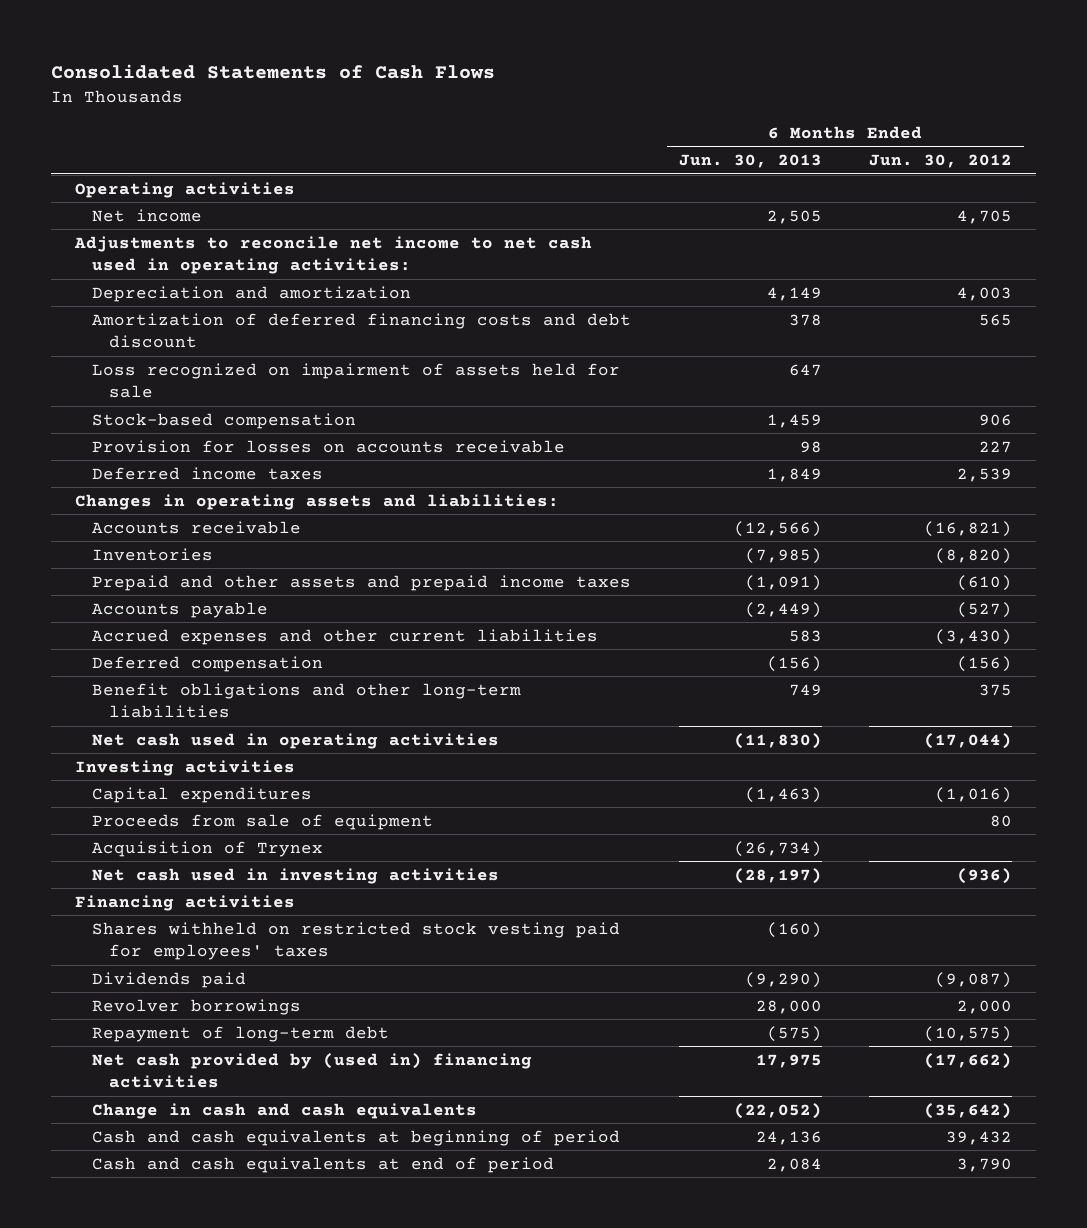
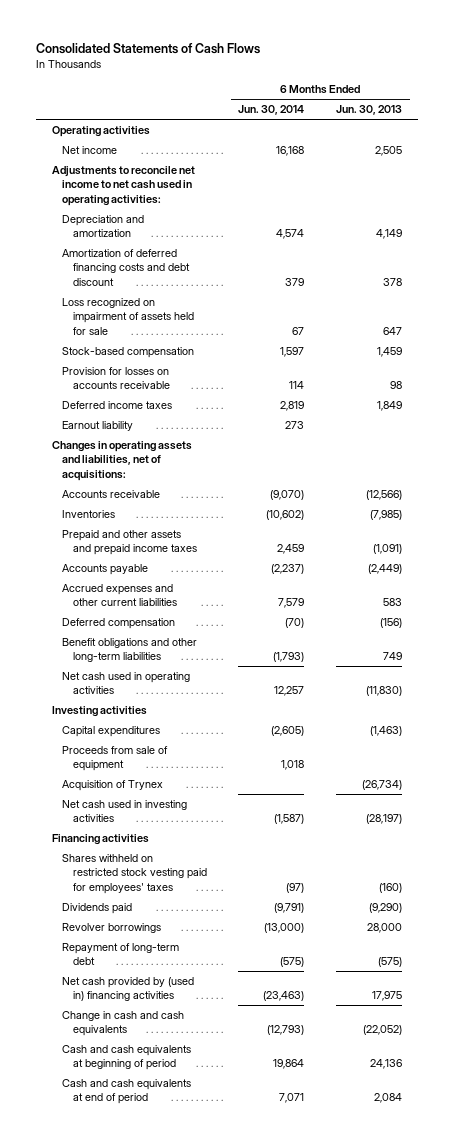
[869,154,1013,169] Jun. 30, 2012 -> none
none -> [238,105,305,116] Jun. 30, 2014
none -> [62,421,134,432] Earnout liability
[74,493,559,510] Changes in operating assets and liabilities: -> [51,441,192,481] Changes in operating assets and liabilities, net of acquisitions:

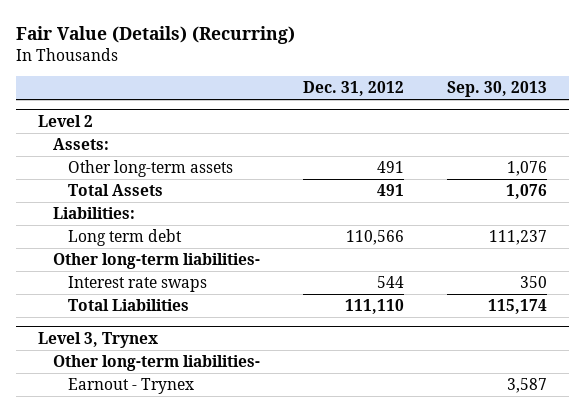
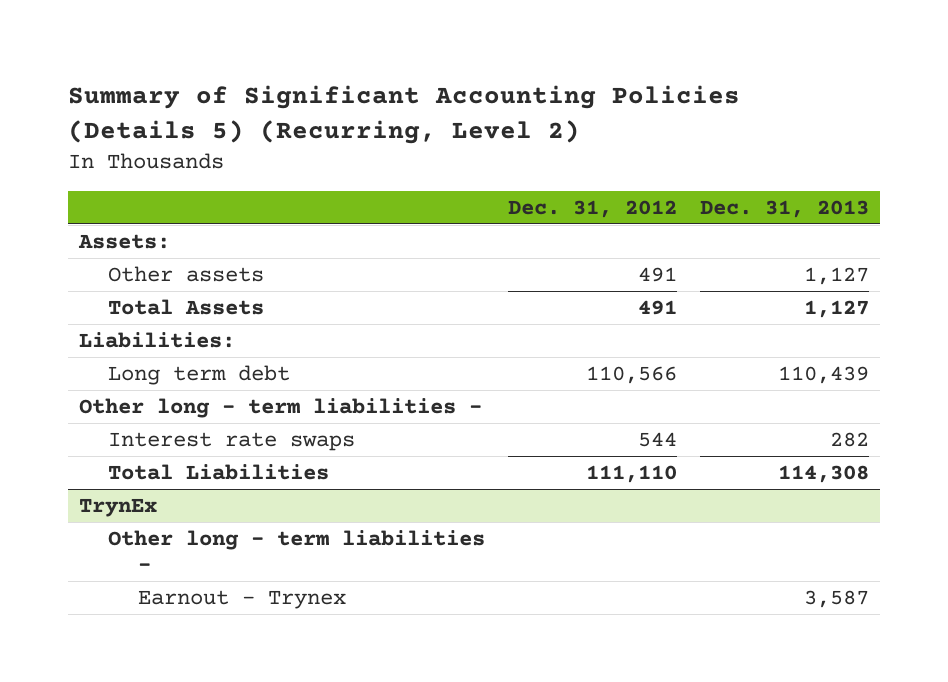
[16,25,296,44] Fair Value (Details) (Recurring) -> [67,84,740,144] Summary of Significant Accounting Policies (Details 5) (Recurring, Level 2)
[447,80,548,97] Sep. 30, 2013 -> none
none -> [700,199,870,218] Dec. 31, 2013
[37,114,93,127] Level 2 -> none
[68,160,234,178] Other long-term assets -> [108,265,265,282] Other assets
[52,253,260,270] Other long-term liabilities- -> [79,397,483,418] Other long - term liabilities -
[37,331,158,348] Level 3, Trynex -> none
none -> [79,497,158,517] TrynEx
[52,355,260,372] Other long-term liabilities- -> [108,529,486,572] Other long - term liabilities -

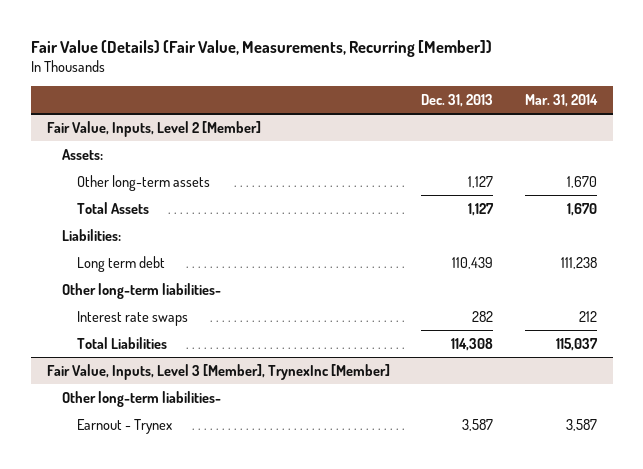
[67,84,740,144] Summary of Significant Accounting Policies (Details 5) (Recurring, Level 2) -> [30,39,492,57] Fair Value (Details) (Fair Value, Measurements, Recurring [Member])
[508,199,678,218] Dec. 31, 2012 -> none
none -> [524,94,598,108] Mar. 31, 2014
none -> [46,120,261,137] Fair Value, Inputs, Level 2 [Member]
[108,265,265,282] Other assets -> [76,174,210,191] Other long-term assets
[79,397,483,418] Other long - term liabilities - -> [61,282,221,299] Other long-term liabilities-
[79,497,158,517] TrynEx -> none
none -> [46,363,390,380] Fair Value, Inputs, Level 3 [Member], TrynexInc [Member]
[108,529,486,572] Other long - term liabilities - -> [61,390,221,407] Other long-term liabilities-

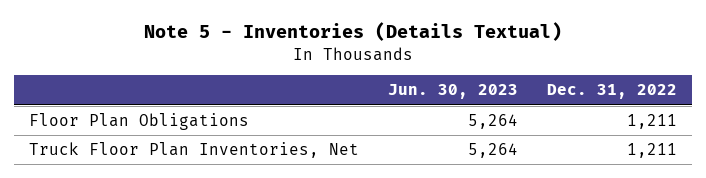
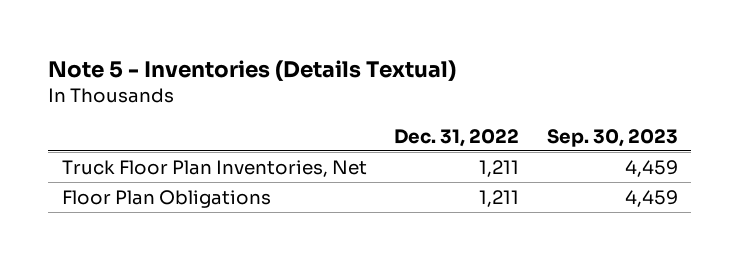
[388,84,519,100] Jun. 30, 2023 -> none
none -> [546,128,678,147] Sep. 30, 2023
[28,113,249,131] Floor Plan Obligations -> [61,189,271,208] Floor Plan Obligations

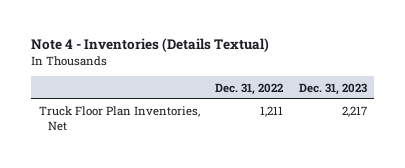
[48,60,457,82] Note 5 - Inventories (Details Textual) -> [30,37,269,52] Note 4 - Inventories (Details Textual)
[546,128,678,147] Sep. 30, 2023 -> none
none -> [298,82,367,95] Dec. 31, 2023
[61,189,271,208] Floor Plan Obligations -> none

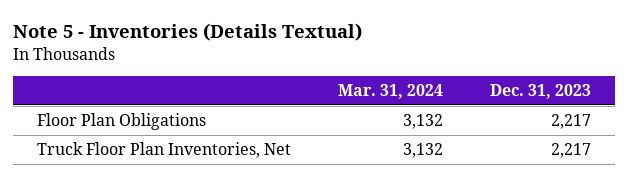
[30,37,269,52] Note 4 - Inventories (Details Textual) -> [13,23,363,42] Note 5 - Inventories (Details Textual)
[215,82,284,95] Dec. 31, 2022 -> none
none -> [338,83,444,99] Mar. 31, 2024
none -> [36,113,206,131] Floor Plan Obligations

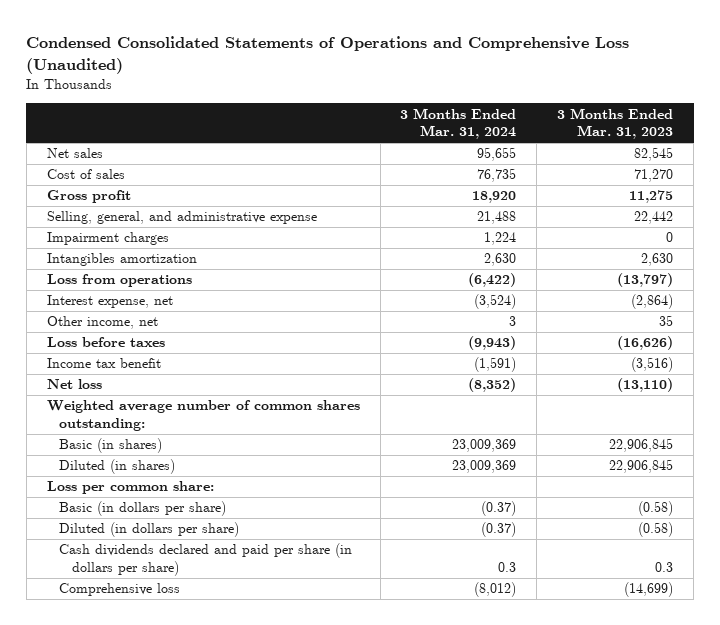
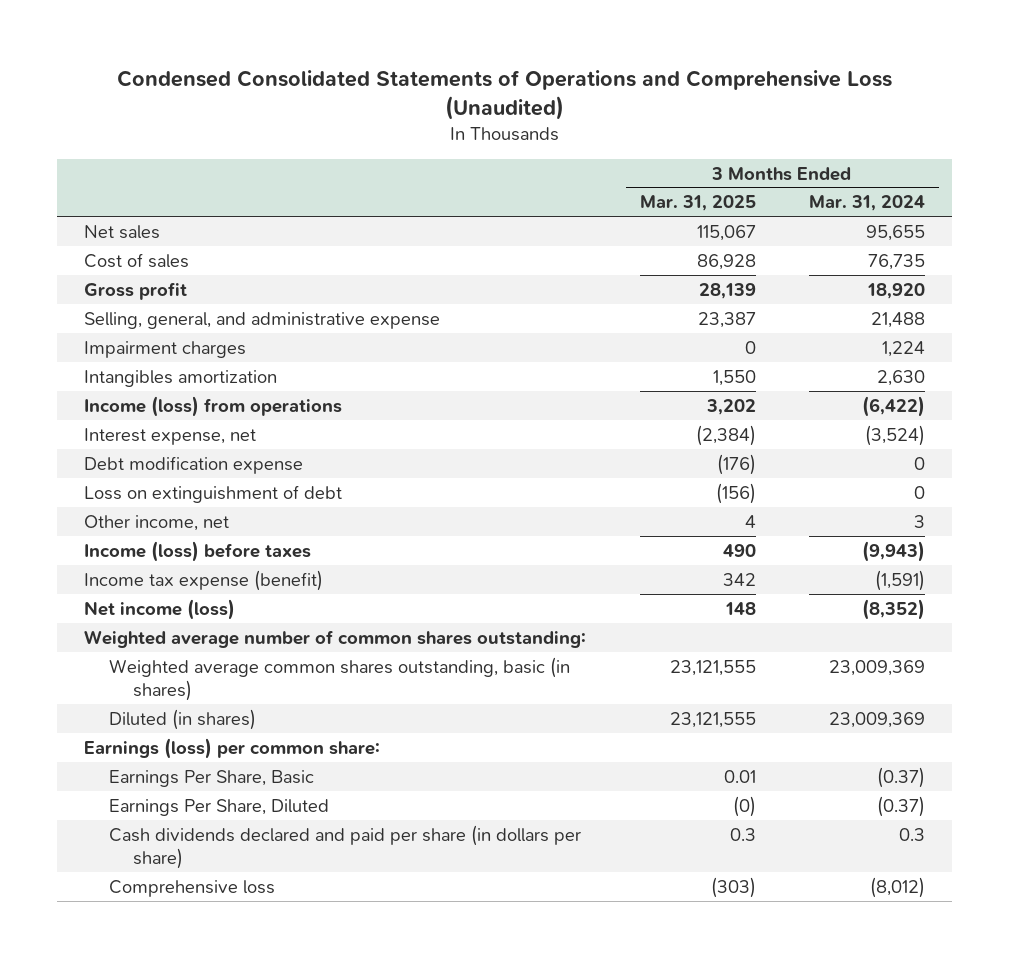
[557,107,674,140] 3 Months Ended Mar. 31, 2023 -> none
none -> [639,195,756,212] Mar. 31, 2025
[46,274,192,288] Loss from operations -> [83,395,342,417] Income (loss) from operations
none -> [83,455,303,474] Debt modification expense
none -> [83,484,342,503] Loss on extinguishment of debt
[46,337,165,348] Loss before taxes -> [83,540,311,562] Income (loss) before taxes
[46,358,161,369] Income tax benefit -> [83,569,323,591] Income tax expense (benefit)
[46,379,102,390] Net loss -> [83,598,235,620] Net income (loss)
[59,438,163,454] Basic (in shares) -> [108,656,570,702] Weighted average common shares outstanding, basic (in shares)
[46,481,214,495] Loss per common share: -> [83,737,380,759] Earnings (loss) per common share:
[59,501,227,517] Basic (in dollars per share) -> [108,769,314,787] Earnings Per Share, Basic
[59,522,240,538] Diluted (in dollars per share) -> [108,798,329,816] Earnings Per Share, Diluted

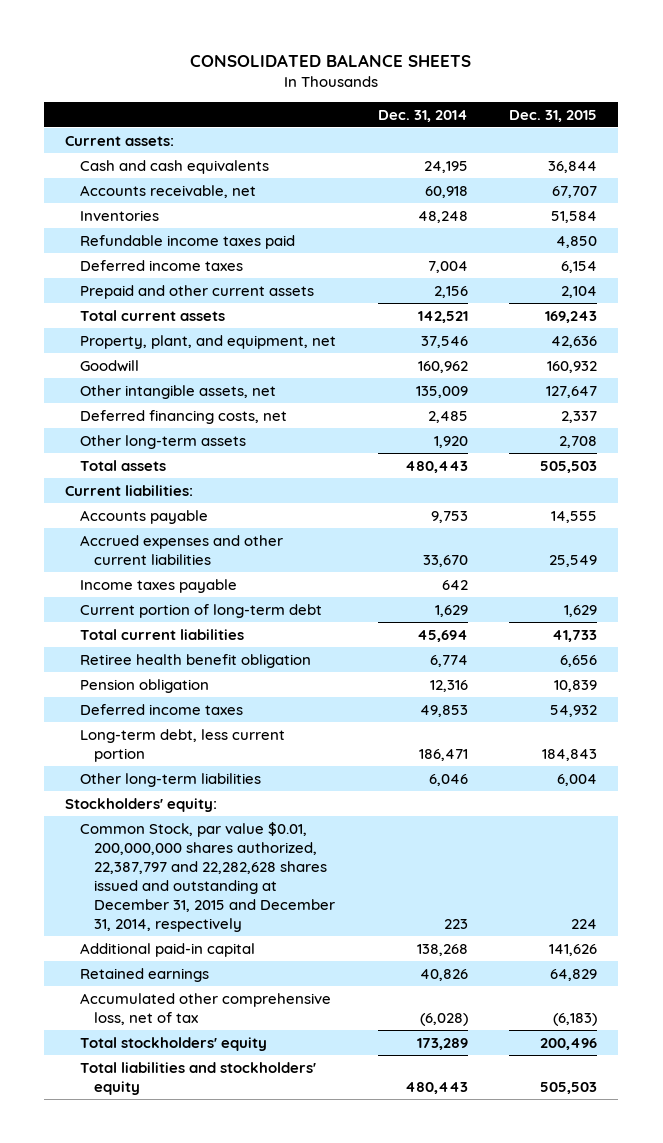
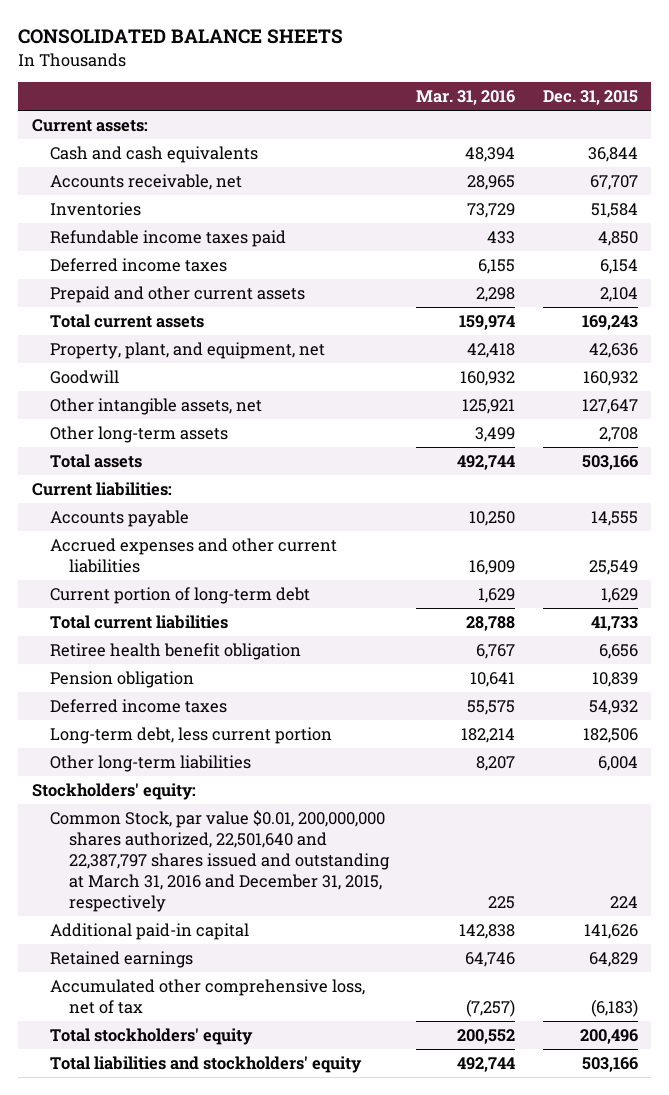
[377,109,468,122] Dec. 31, 2014 -> none
none -> [416,90,516,106] Mar. 31, 2016
[79,409,287,424] Deferred financing costs, net -> none
[540,460,598,473] 505,503 -> [581,455,638,471] 503,166
[79,578,237,593] Income taxes payable -> none
[542,748,598,761] 184,843 -> [582,728,638,744] 182,506
[79,821,336,932] Common Stock, par value $0.01, 200,000,000 shares authorized, 22,387,797 and 22,282,628 shares issued and outstanding at December 31, 2015 and December 31, 2014, respectively -> [50,810,390,912] Common Stock, par value $0.01, 200,000,000 shares authorized, 22,501,640 and 22,387,797 shares issued and outstanding at March 31, 2016 and December 31, 2015, respectively
[540,1081,598,1094] 505,503 -> [581,1057,638,1073] 503,166

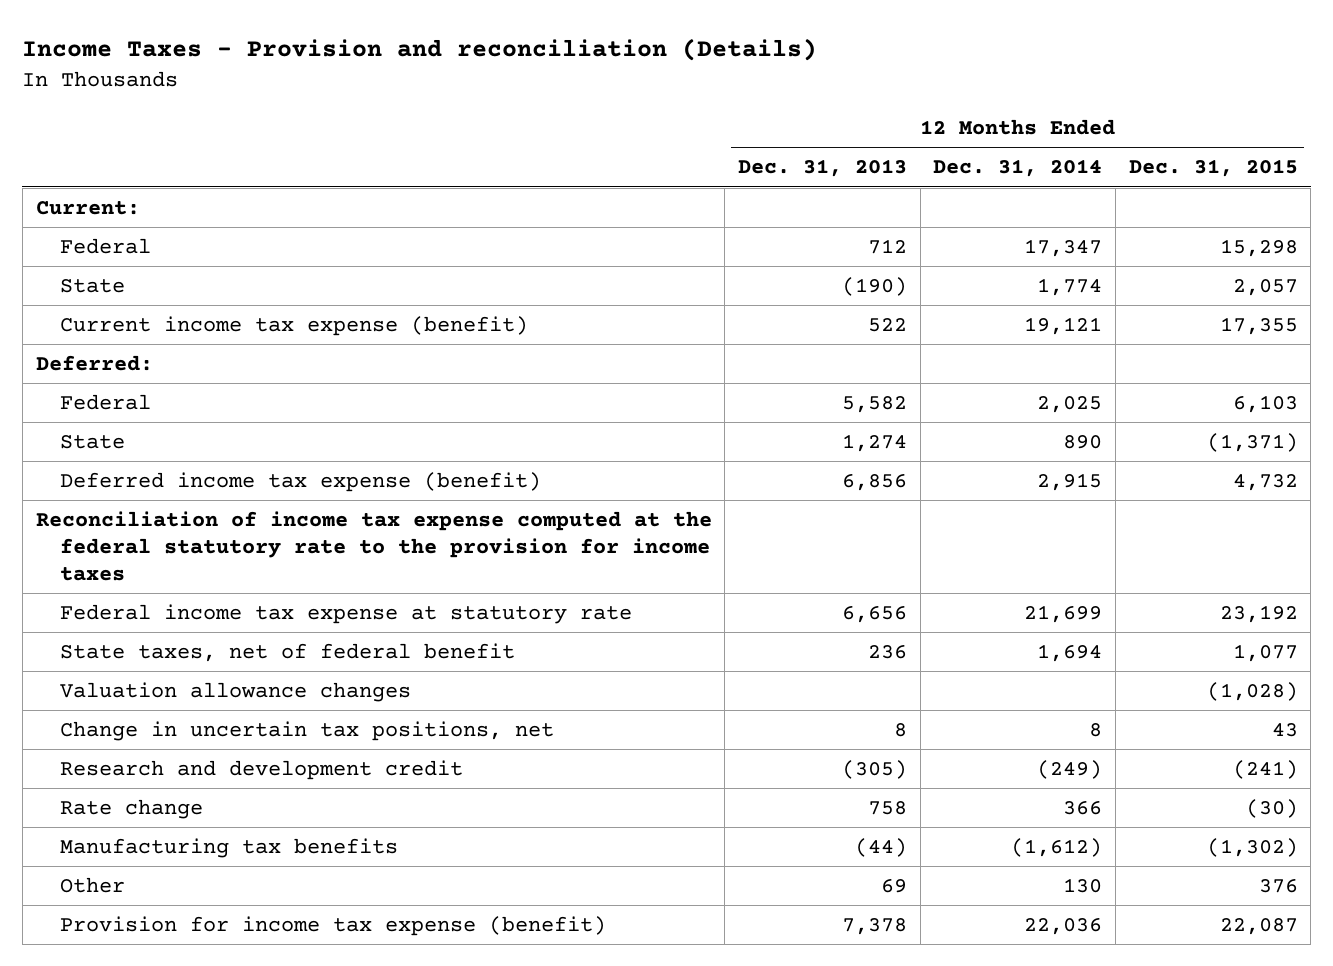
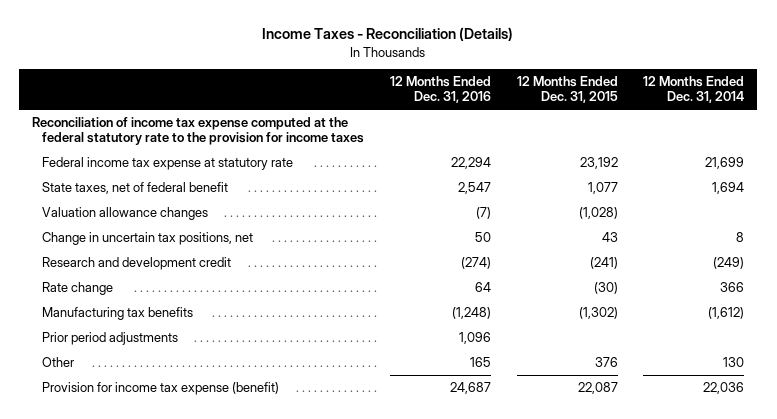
[22,38,818,62] Income Taxes - Provision and reconciliation (Details) -> [262,27,514,42] Income Taxes - Reconciliation (Details)
[737,159,907,178] Dec. 31, 2013 -> none
none -> [389,76,491,104] 12 Months Ended Dec. 31, 2016
[35,201,140,216] Current: -> none
[60,238,152,255] Federal -> none
[60,279,126,294] State -> none
[60,316,529,337] Current income tax expense (benefit) -> none
[35,355,153,372] Deferred: -> none
[60,394,152,411] Federal -> none
[60,435,126,450] State -> none
[60,472,542,493] Deferred income tax expense (benefit) -> none
none -> [41,332,178,346] Prior period adjustments

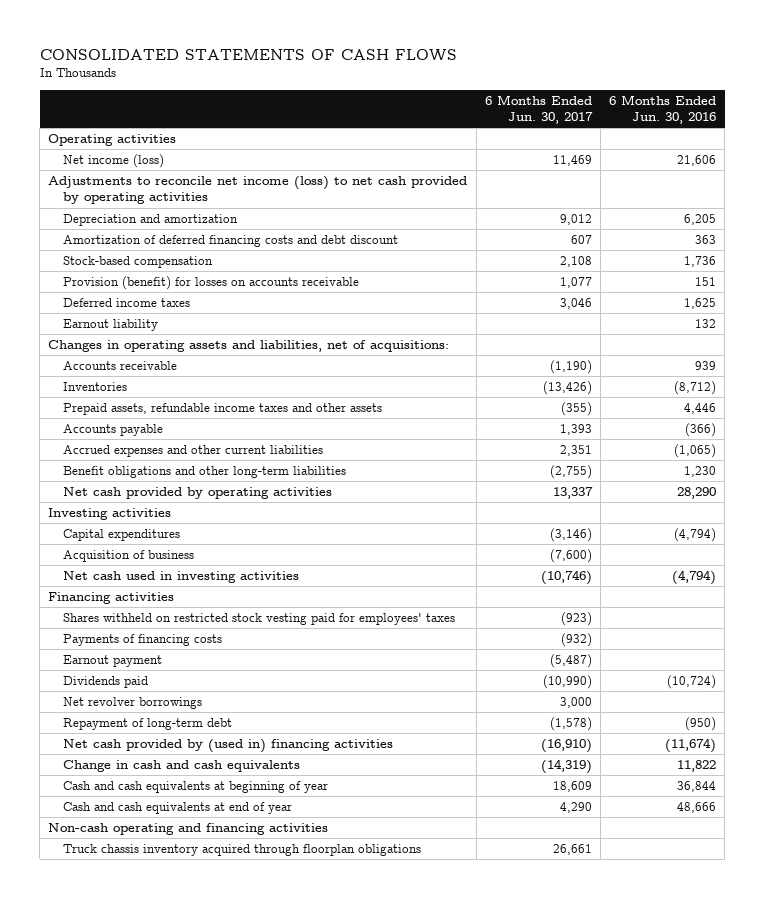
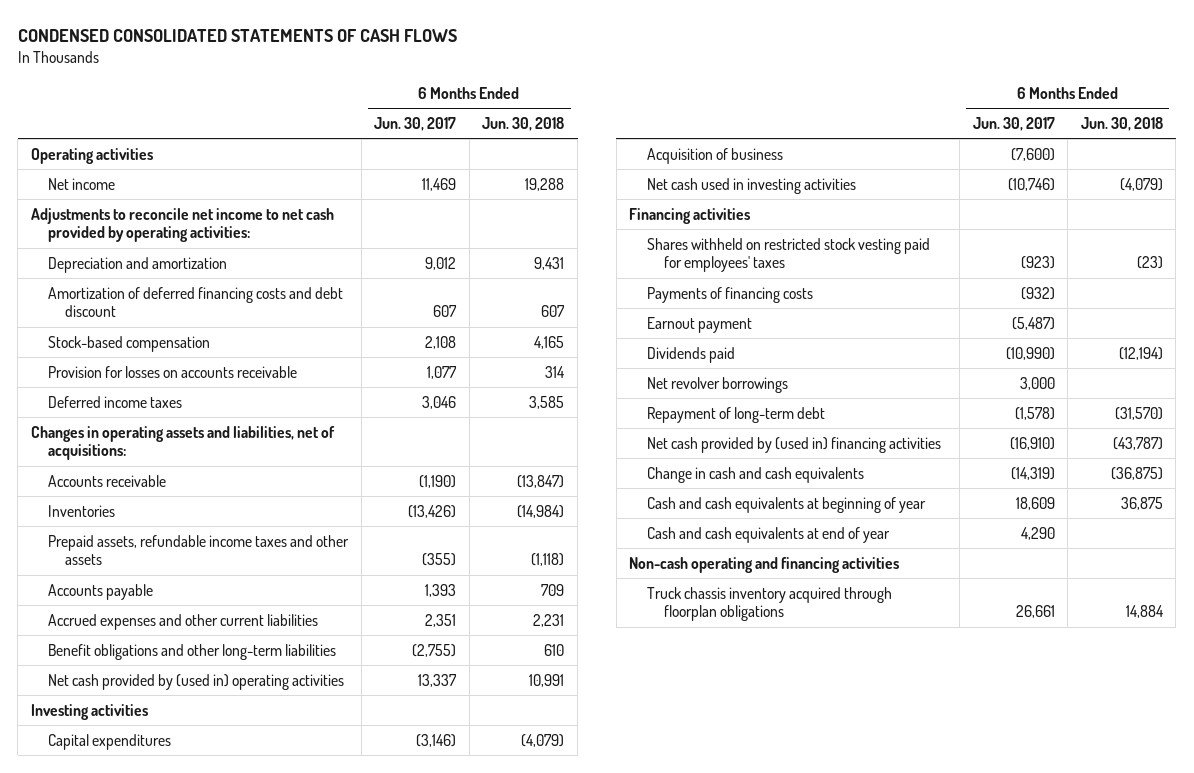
[39,48,457,61] CONSOLIDATED STATEMENTS OF CASH FLOWS -> [17,29,457,43] CONDENSED CONSOLIDATED STATEMENTS OF CASH FLOWS
[609,94,717,125] 6 Months Ended Jun. 30, 2016 -> none
none -> [482,117,565,132] Jun. 30, 2018
[63,153,165,168] Net income (loss) -> [48,177,116,190] Net income
[48,175,468,205] Adjustments to reconcile net income (loss) to net cash provided by operating activities -> [31,207,335,243] Adjustments to reconcile net income to net cash provided by operating activities:
[63,275,360,290] Provision (benefit) for losses on accounts receivable -> [48,365,298,378] Provision for losses on accounts receivable
[63,318,159,331] Earnout liability -> none
[63,486,333,499] Net cash provided by operating activities -> [48,673,345,690] Net cash provided by (used in) operating activities

